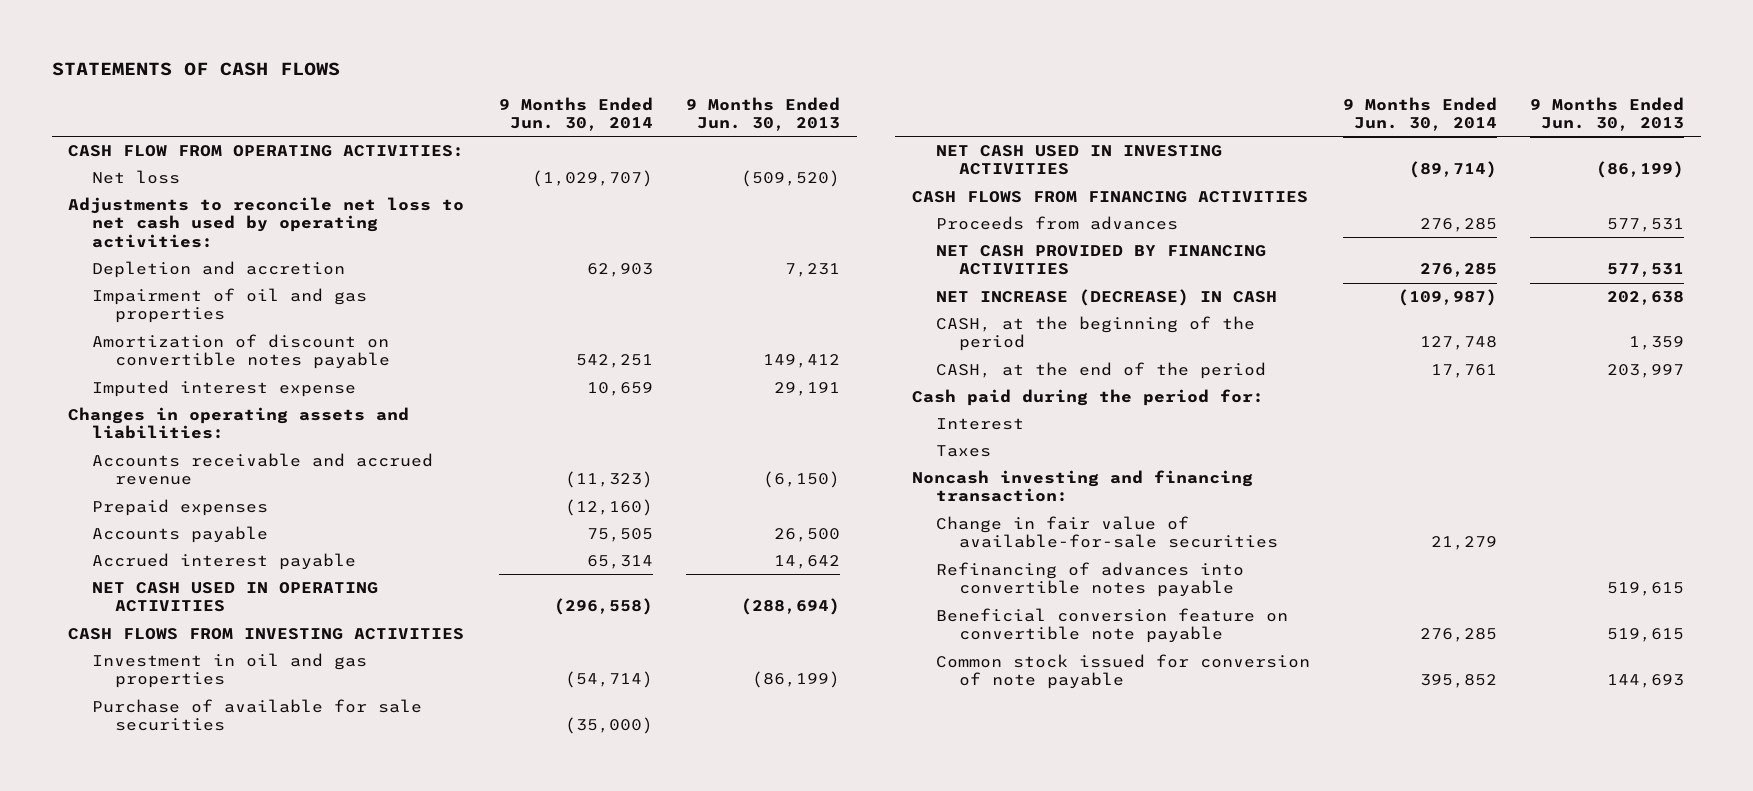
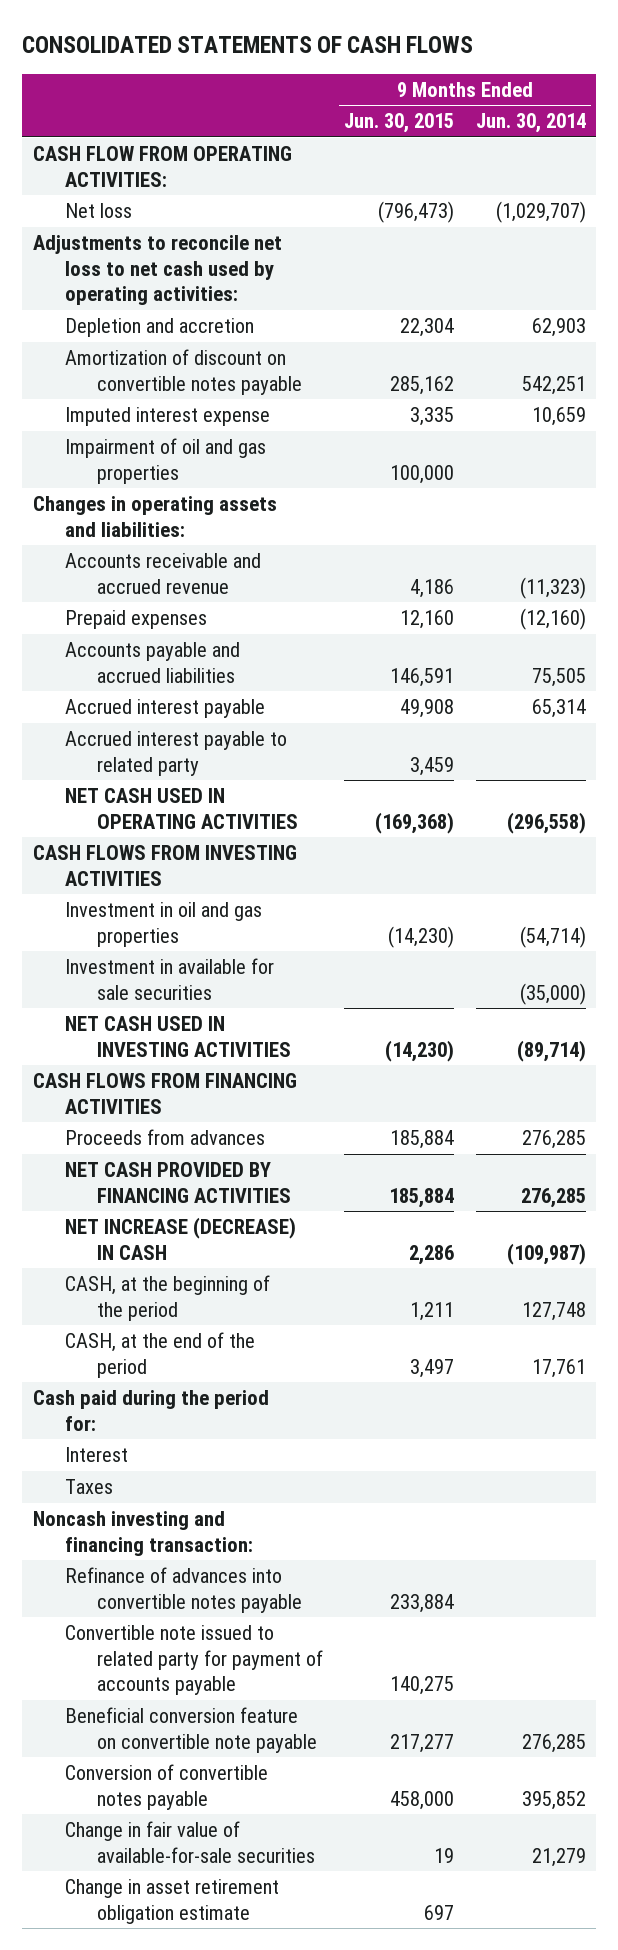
[51,62,340,77] STATEMENTS OF CASH FLOWS -> [21,36,473,54] CONSOLIDATED STATEMENTS OF CASH FLOWS
[686,96,841,132] 9 Months Ended Jun. 30, 2013 -> none
none -> [344,113,455,134] Jun. 30, 2015
[91,287,367,324] Impairment of oil and gas properties -> [64,438,266,484] Impairment of oil and gas properties
[91,525,268,543] Accounts payable -> [64,642,240,683] Accounts payable and accrued liabilities
none -> [64,731,287,776] Accrued interest payable to related party
[91,698,422,732] Purchase of available for sale securities -> [64,958,274,1000] Investment in available for sale securities
[935,561,1244,598] Refinancing of advances into convertible notes payable -> [64,1567,302,1613] Refinance of advances into convertible notes payable
none -> [64,1625,323,1696] Convertible note issued to related party for payment of accounts payable
[935,653,1310,690] Common stock issued for conversion of note payable -> [64,1764,268,1810] Conversion of convertible notes payable
[935,515,1279,549] Change in fair value of available-for-sale securities -> [64,1821,315,1863] Change in fair value of available-for-sale securities
none -> [64,1879,279,1924] Change in asset retirement obligation estimate

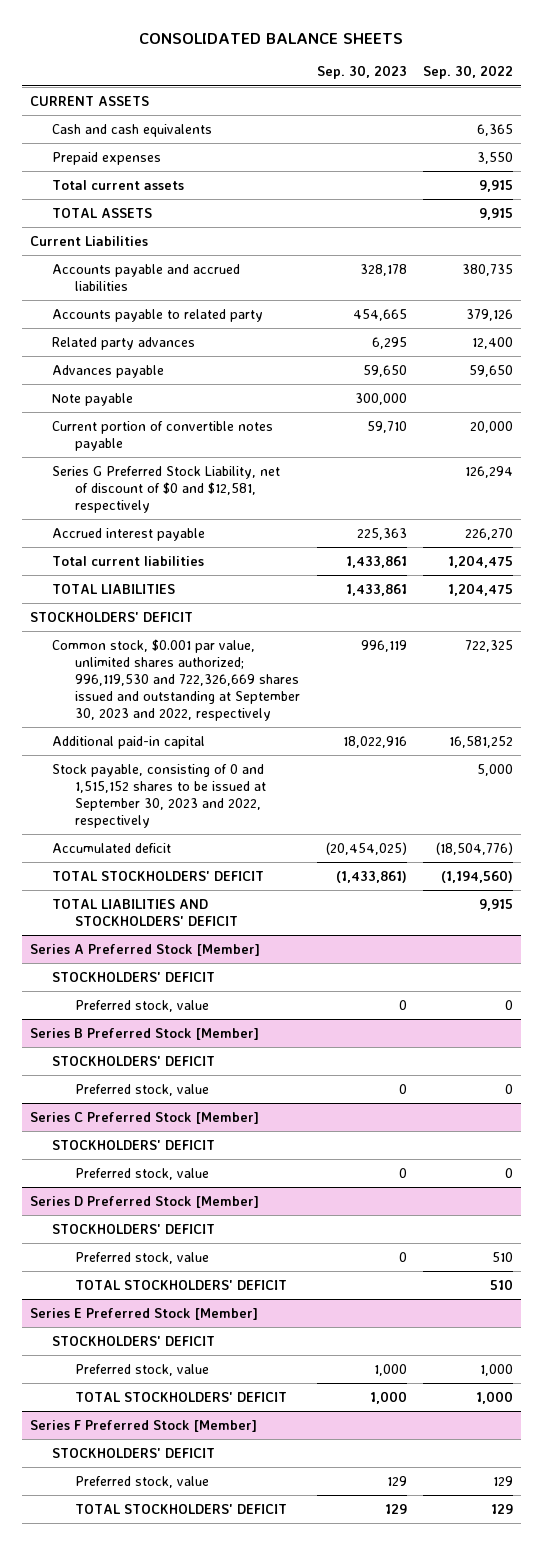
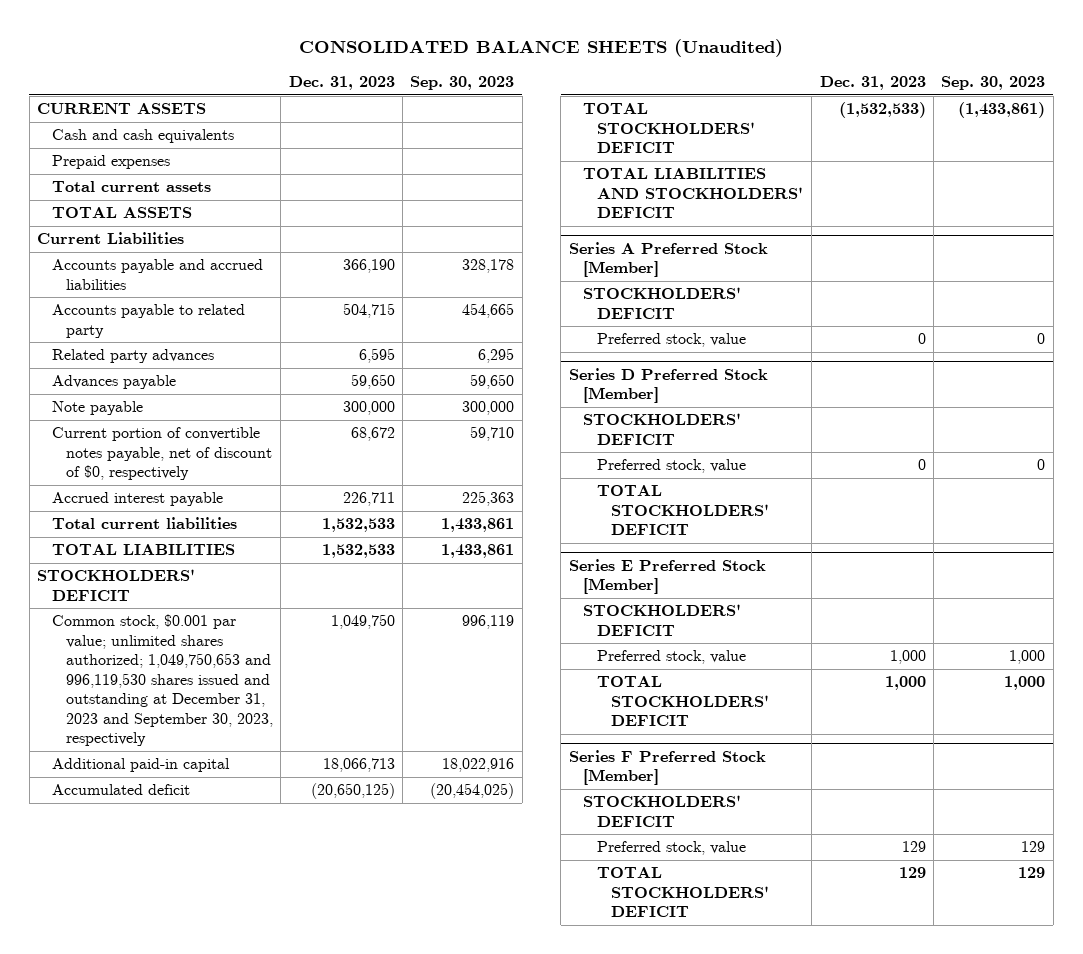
[139,32,404,44] CONSOLIDATED BALANCE SHEETS -> [299,39,784,58] CONSOLIDATED BALANCE SHEETS (Unaudited)
[422,65,513,80] Sep. 30, 2022 -> none
none -> [288,76,395,91] Dec. 31, 2023
[52,465,281,513] Series G Preferred Stock Liability, net of discount of $0 and $12,581, respectively -> none
[52,420,274,451] Current portion of convertible notes payable -> [51,427,272,481] Current portion of convertible notes payable, net of discount of $0, respectively
[52,638,301,722] Common stock, $0.001 par value, unlimited shares authorized; 996,119,530 and 722,326,669 shares issued and outstanding at September 30, 2023 and 2022, respectively -> [51,614,273,747] Common stock, $0.001 par value; unlimited shares authorized; 1,049,750,653 and 996,119,530 shares issued and outstanding at December 31, 2023 and September 30, 2023, respectively
[52,763,267,828] Stock payable, consisting of 0 and 1,515,152 shares to be issued at September 30, 2023 and 2022, respectively -> none
[29,1027,259,1040] Series B Preferred Stock [Member] -> none
[52,1055,216,1066] STOCKHOLDERS' DEFICIT -> none
[75,1083,210,1096] Preferred stock, value -> none
[29,1111,259,1124] Series C Preferred Stock [Member] -> none
[52,1139,216,1150] STOCKHOLDERS' DEFICIT -> none
[75,1167,210,1180] Preferred stock, value -> none

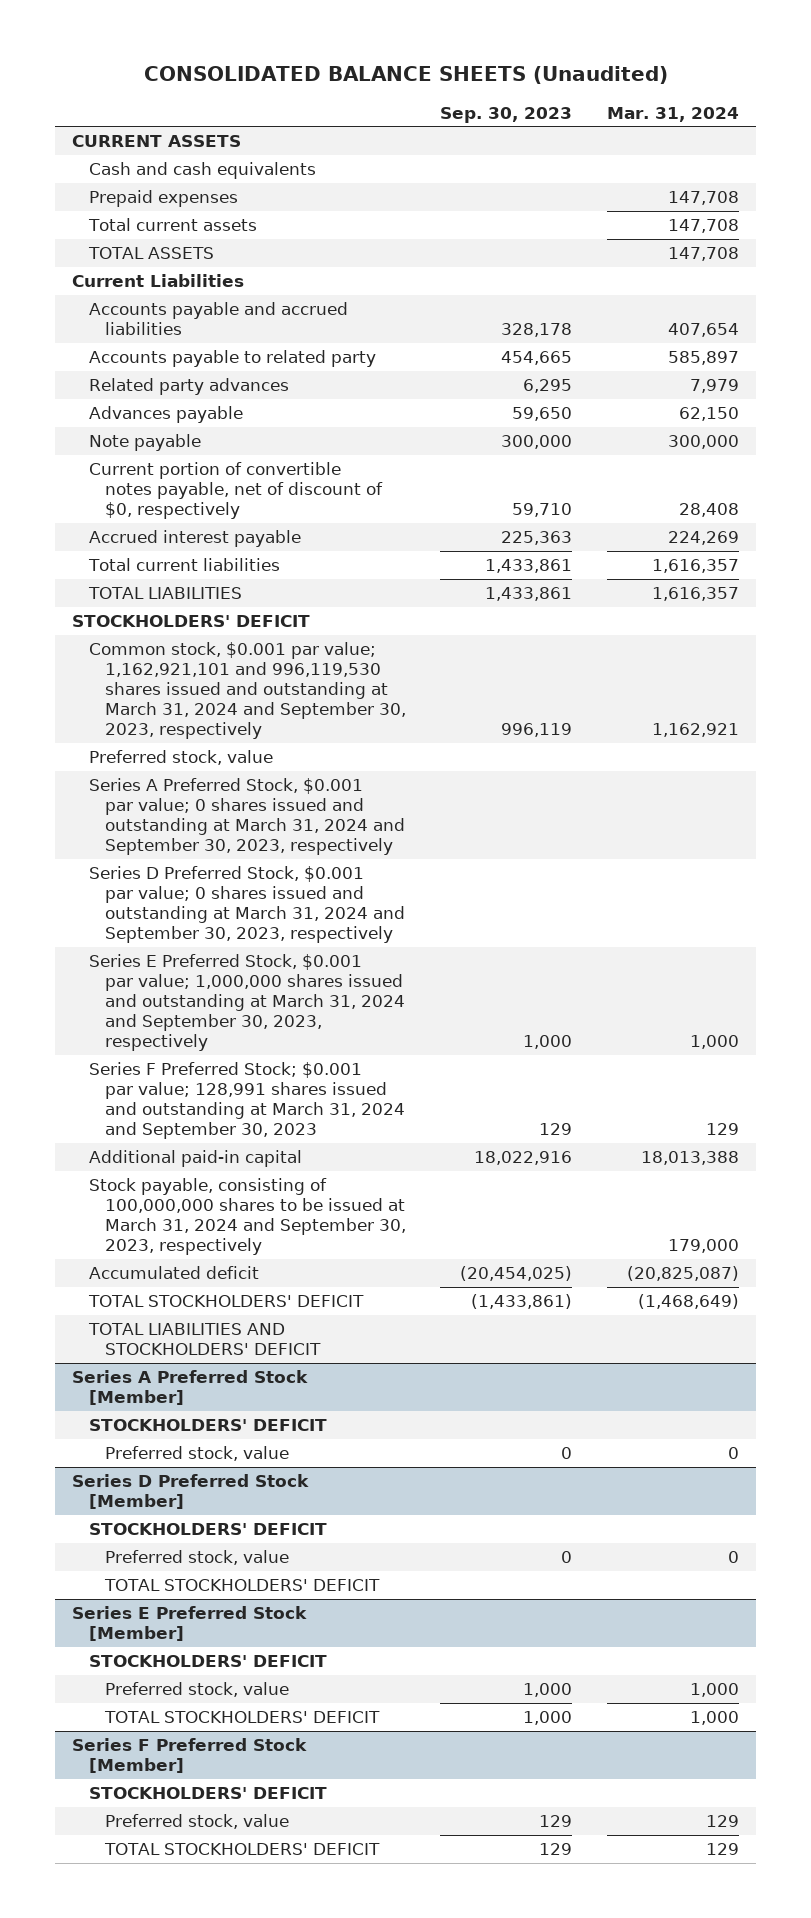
[288,76,395,91] Dec. 31, 2023 -> none
none -> [606,106,739,122] Mar. 31, 2024
[51,614,273,747] Common stock, $0.001 par value; unlimited shares authorized; 1,049,750,653 and 996,119,530 shares issued and outstanding at December 31, 2023 and September 30, 2023, respectively -> [88,642,406,740] Common stock, $0.001 par value; 1,162,921,101 and 996,119,530 shares issued and outstanding at March 31, 2024 and September 30, 2023, respectively
none -> [88,750,273,766] Preferred stock, value
none -> [88,778,405,856] Series A Preferred Stock, $0.001 par value; 0 shares issued and outstanding at March 31, 2024 and September 30, 2023, respectively
none -> [88,866,405,944] Series D Preferred Stock, $0.001 par value; 0 shares issued and outstanding at March 31, 2024 and September 30, 2023, respectively
none -> [88,954,405,1052] Series E Preferred Stock, $0.001 par value; 1,000,000 shares issued and outstanding at March 31, 2024 and September 30, 2023, respectively
none -> [88,1062,405,1140] Series F Preferred Stock; $0.001 par value; 128,991 shares issued and outstanding at March 31, 2024 and September 30, 2023
none -> [88,1178,406,1256] Stock payable, consisting of 100,000,000 shares to be issued at March 31, 2024 and September 30, 2023, respectively

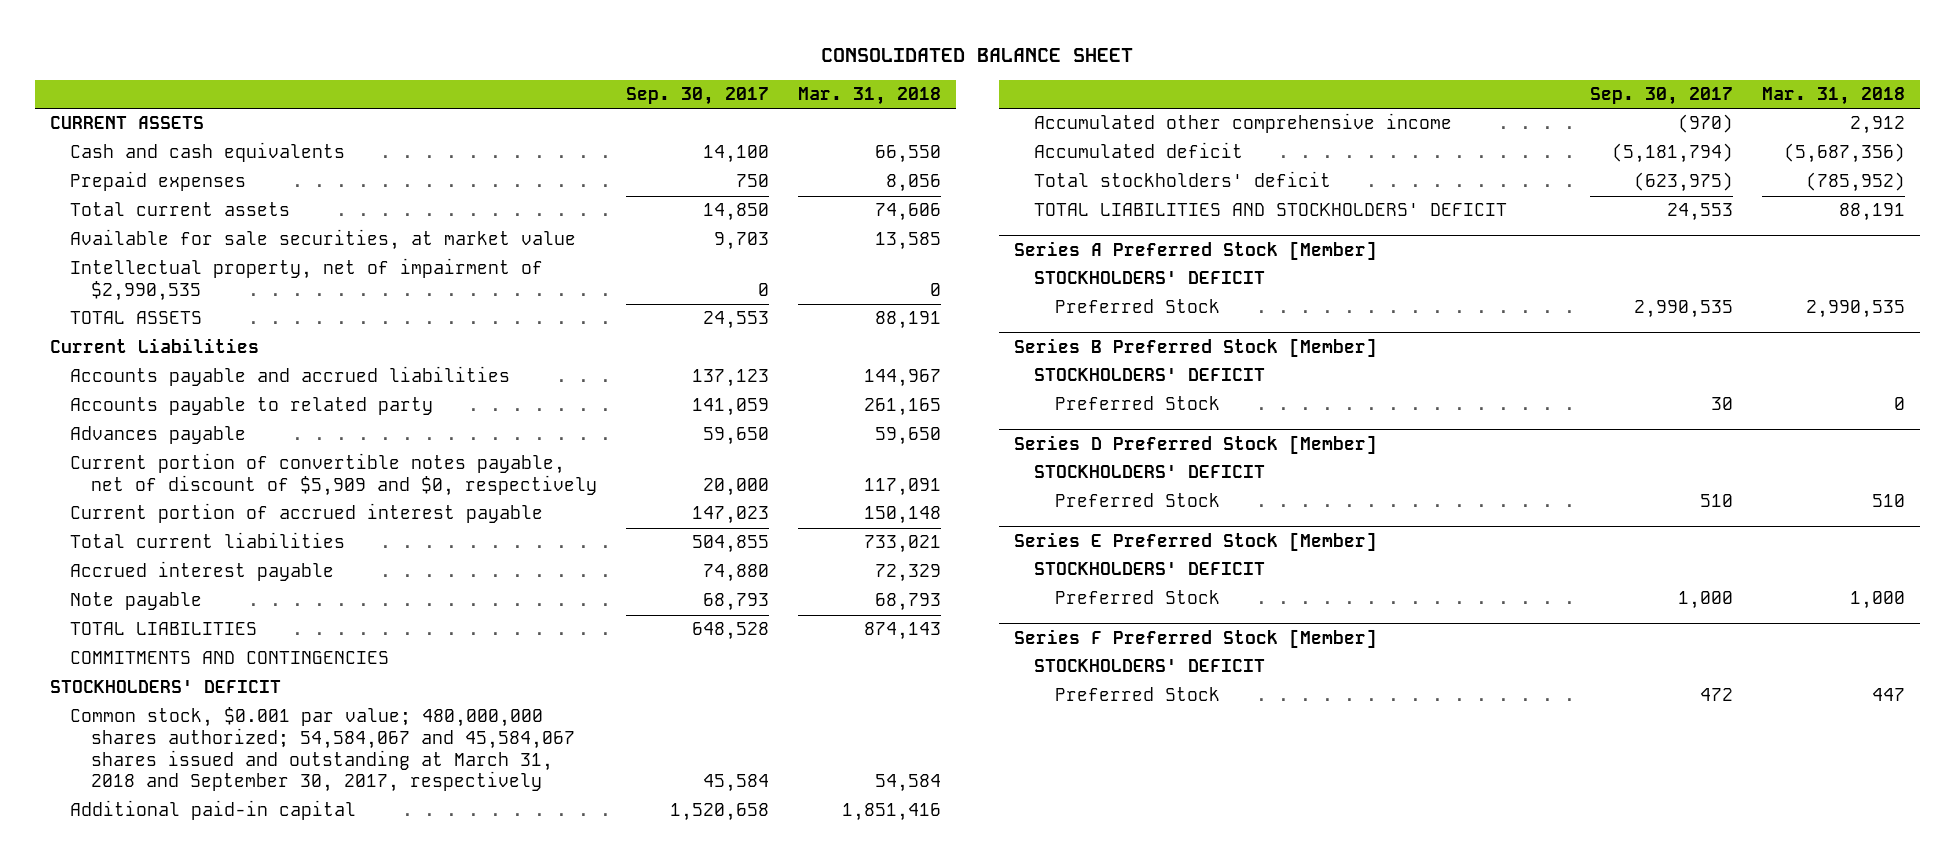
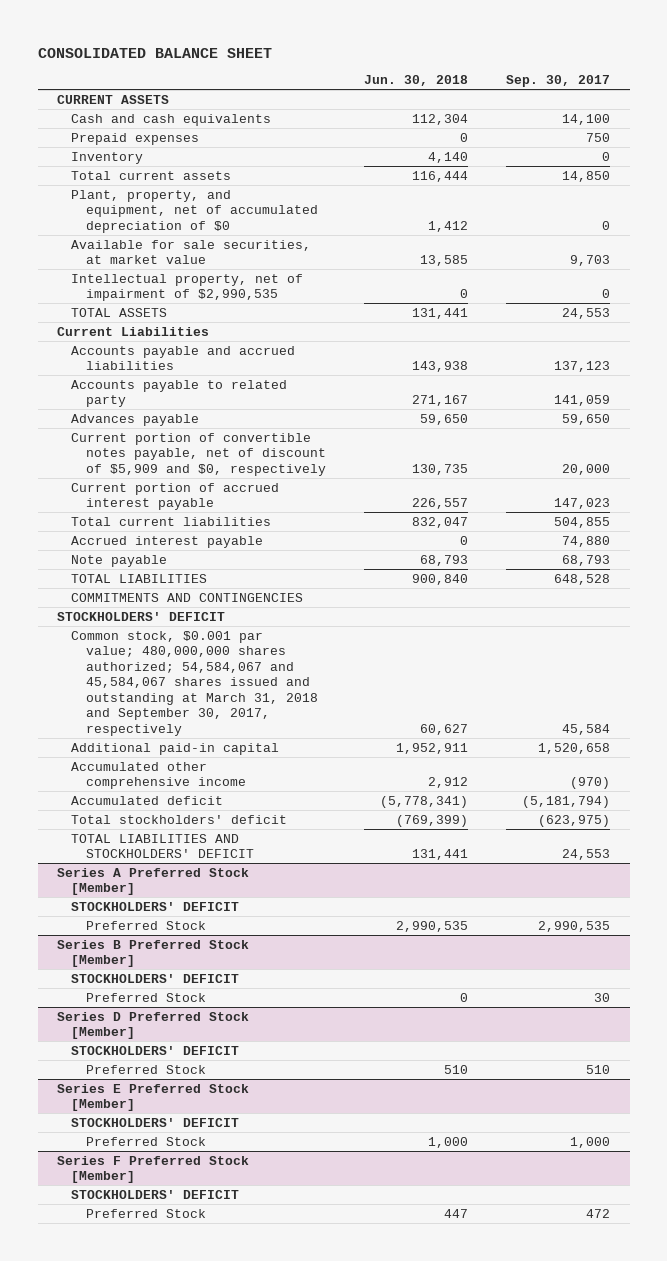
[797,87,941,106] Mar. 31, 2018 -> none
none -> [364,75,469,87] Jun. 30, 2018
none -> [71,151,144,164] Inventory
none -> [71,189,318,233] Plant, property, and equipment, net of accumulated depreciation of $0

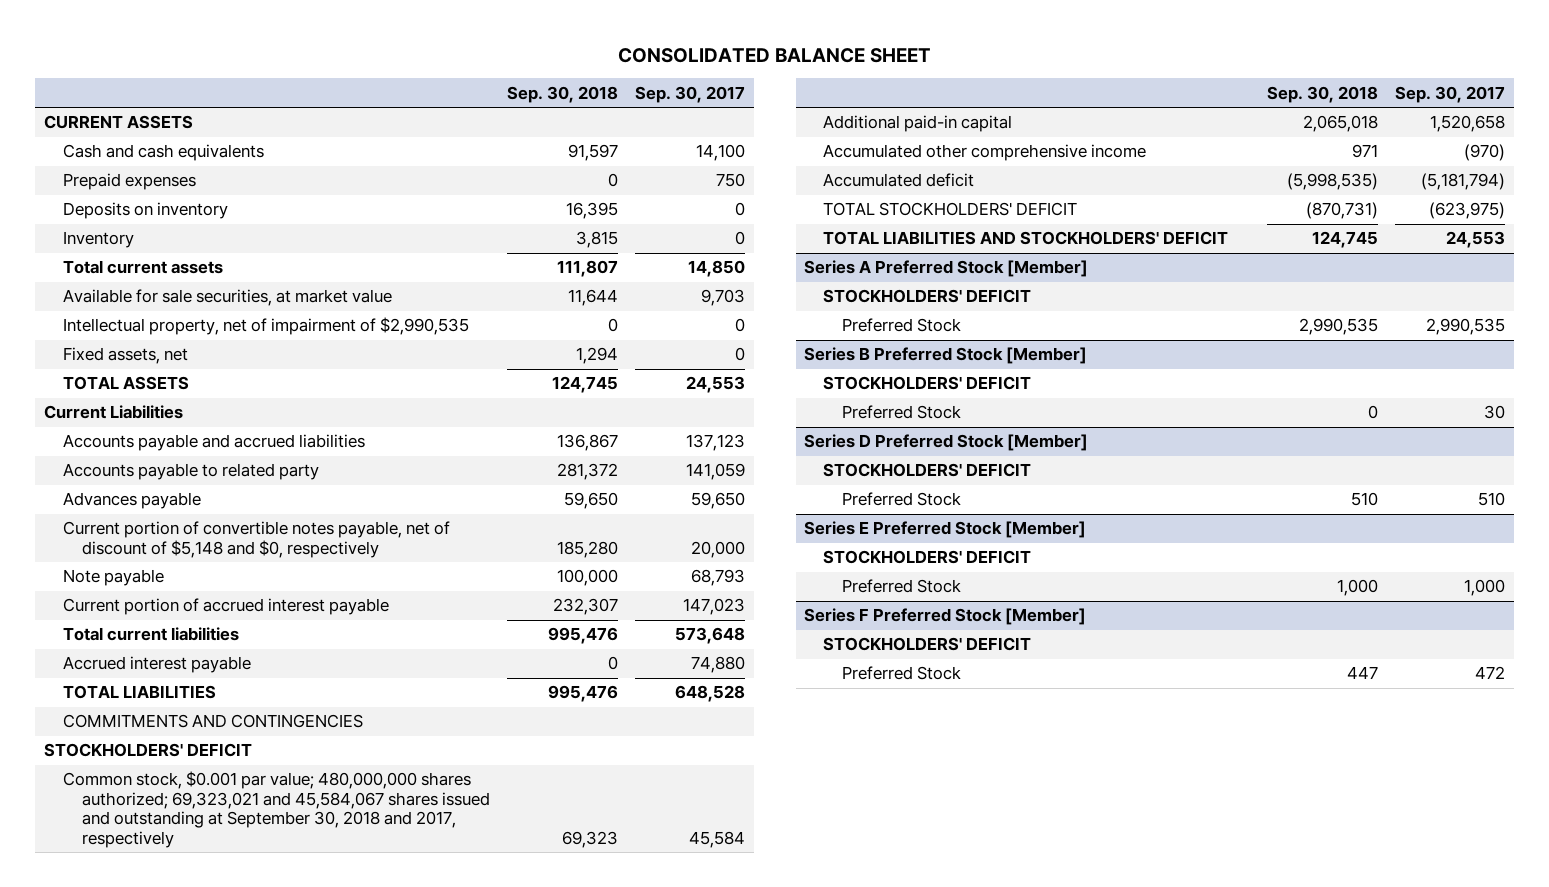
[364,75,469,87] Jun. 30, 2018 -> none
none -> [506,85,618,103] Sep. 30, 2018
none -> [62,202,228,220] Deposits on inventory
[71,189,318,233] Plant, property, and equipment, net of accumulated depreciation of $0 -> none
none -> [62,347,188,365] Fixed assets, net
[71,432,326,476] Current portion of convertible notes payable, net of discount of $5,909 and $0, respectively -> [62,521,450,558] Current portion of convertible notes payable, net of discount of $5,148 and $0, respectively
[71,554,168,567] Note payable -> [62,569,164,587] Note payable
[554,516,611,528] 504,855 -> [675,627,746,645] 573,648
[71,630,318,736] Common stock, $0.001 par value; 480,000,000 shares authorized; 54,584,067 and 45,584,067 shares issued and outstanding at March 31, 2018 and September 30, 2017, respectively -> [62,771,490,848] Common stock, $0.001 par value; 480,000,000 shares authorized; 69,323,021 and 45,584,067 shares issued and outstanding at September 30, 2018 and 2017, respectively
[71,814,288,824] Total stockholders' deficit -> [823,202,1078,217] TOTAL STOCKHOLDERS' DEFICIT

